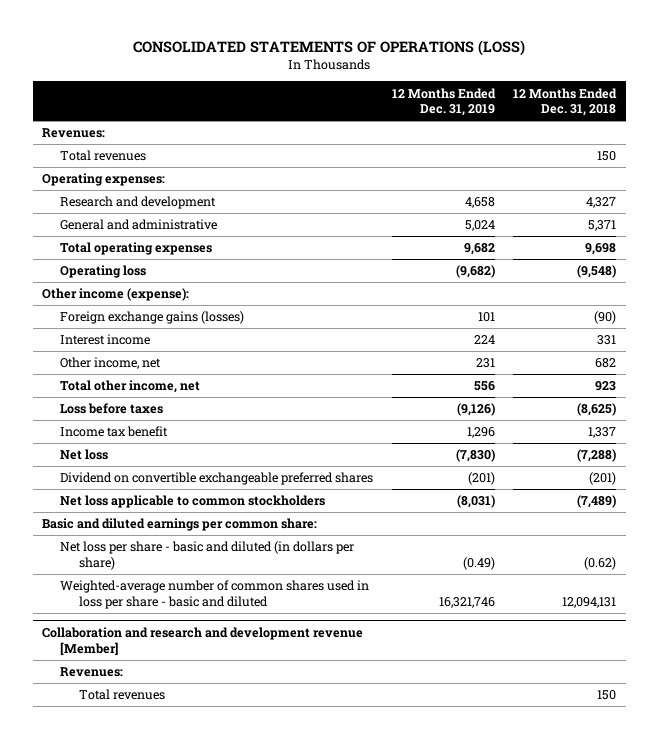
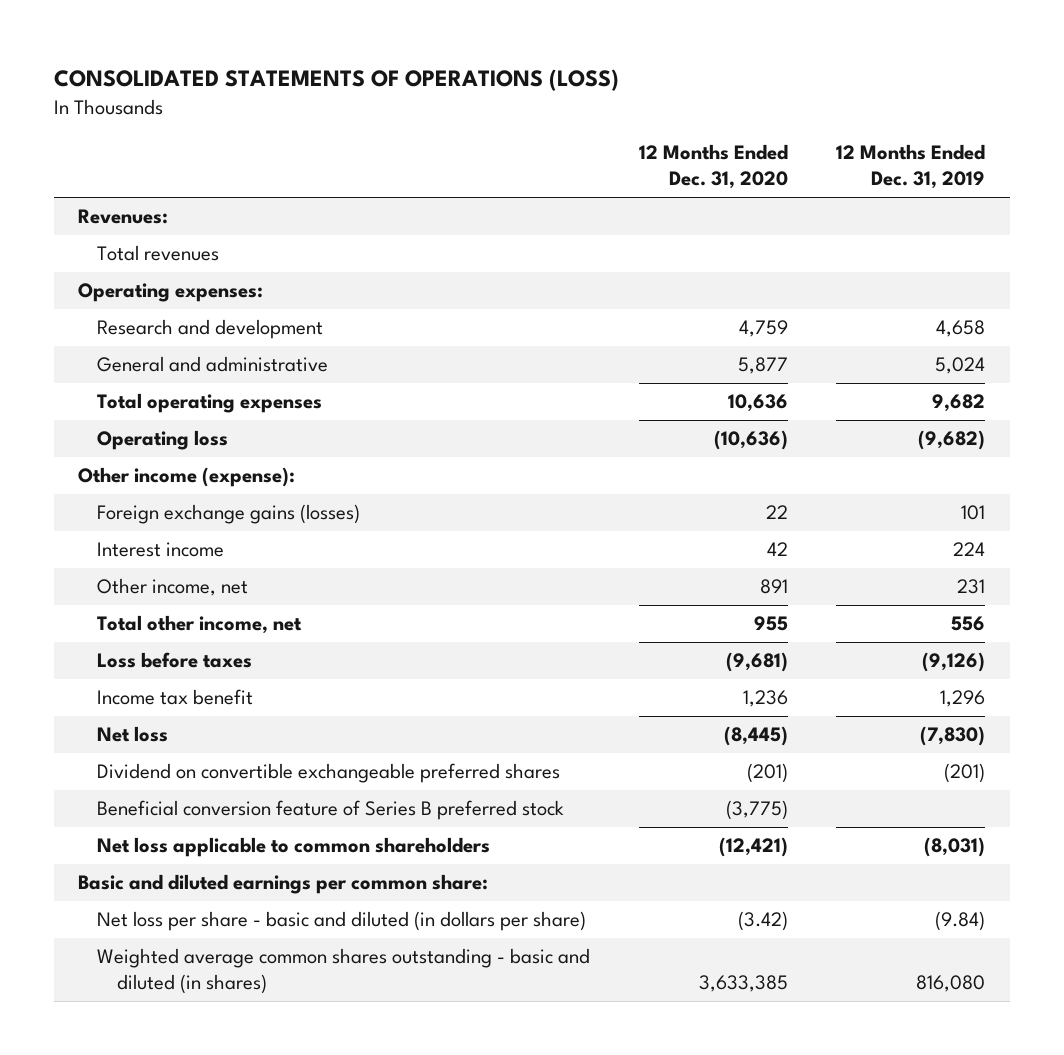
[513,87,618,117] 12 Months Ended Dec. 31, 2018 -> none
none -> [638,144,788,190] 12 Months Ended Dec. 31, 2020
none -> [97,800,565,821] Beneficial conversion feature of Series B preferred stock
[60,495,326,509] Net loss applicable to common stockholders -> [97,837,491,858] Net loss applicable to common shareholders
[41,626,363,656] Collaboration and research and development revenue [Member] -> none
[60,667,124,678] Revenues: -> none
[78,689,165,701] Total revenues -> none
[462,556,495,570] (0.49) -> [935,911,986,932] (9.84)
[60,580,370,609] Weighted-average number of common shares used in loss per share - basic and diluted -> [97,948,591,995] Weighted average common shares outstanding - basic and diluted (in shares)
[438,596,495,608] 16,321,746 -> [916,975,986,993] 816,080

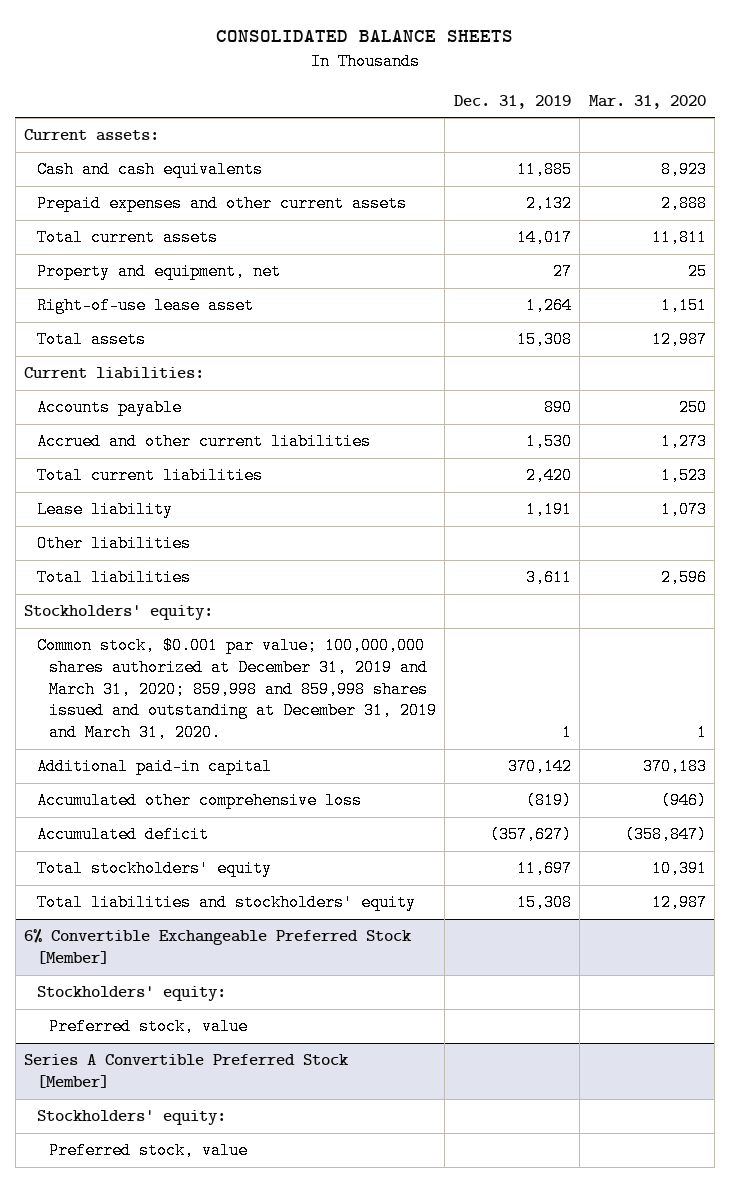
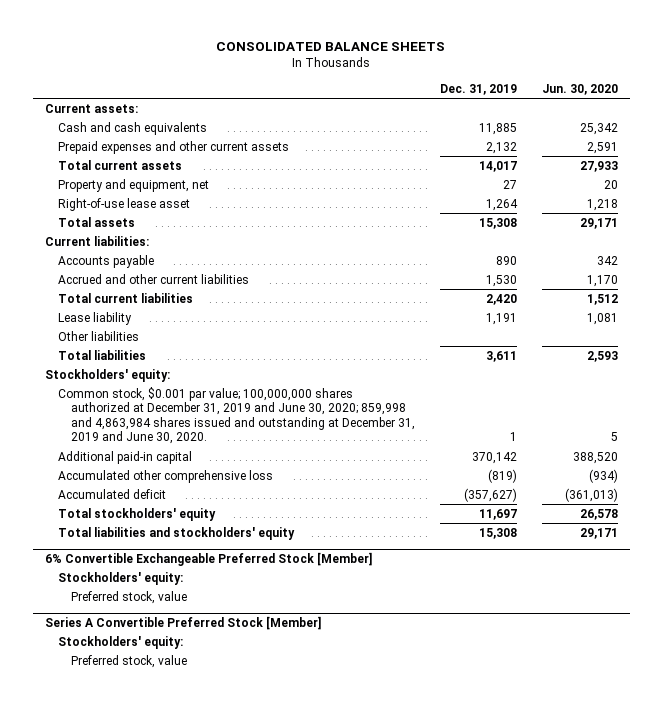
[588,94,706,109] Mar. 31, 2020 -> none
none -> [541,83,618,95] Jun. 30, 2020
[36,637,437,742] Common stock, $0.001 par value; 100,000,000 shares authorized at December 31, 2019 and March 31, 2020; 859,998 and 859,998 shares issued and outstanding at December 31, 2019 and March 31, 2020. -> [58,386,416,445] Common stock, $0.001 par value; 100,000,000 shares authorized at December 31, 2019 and June 30, 2020; 859,998 and 4,863,984 shares issued and outstanding at December 31, 2019 and June 30, 2020.

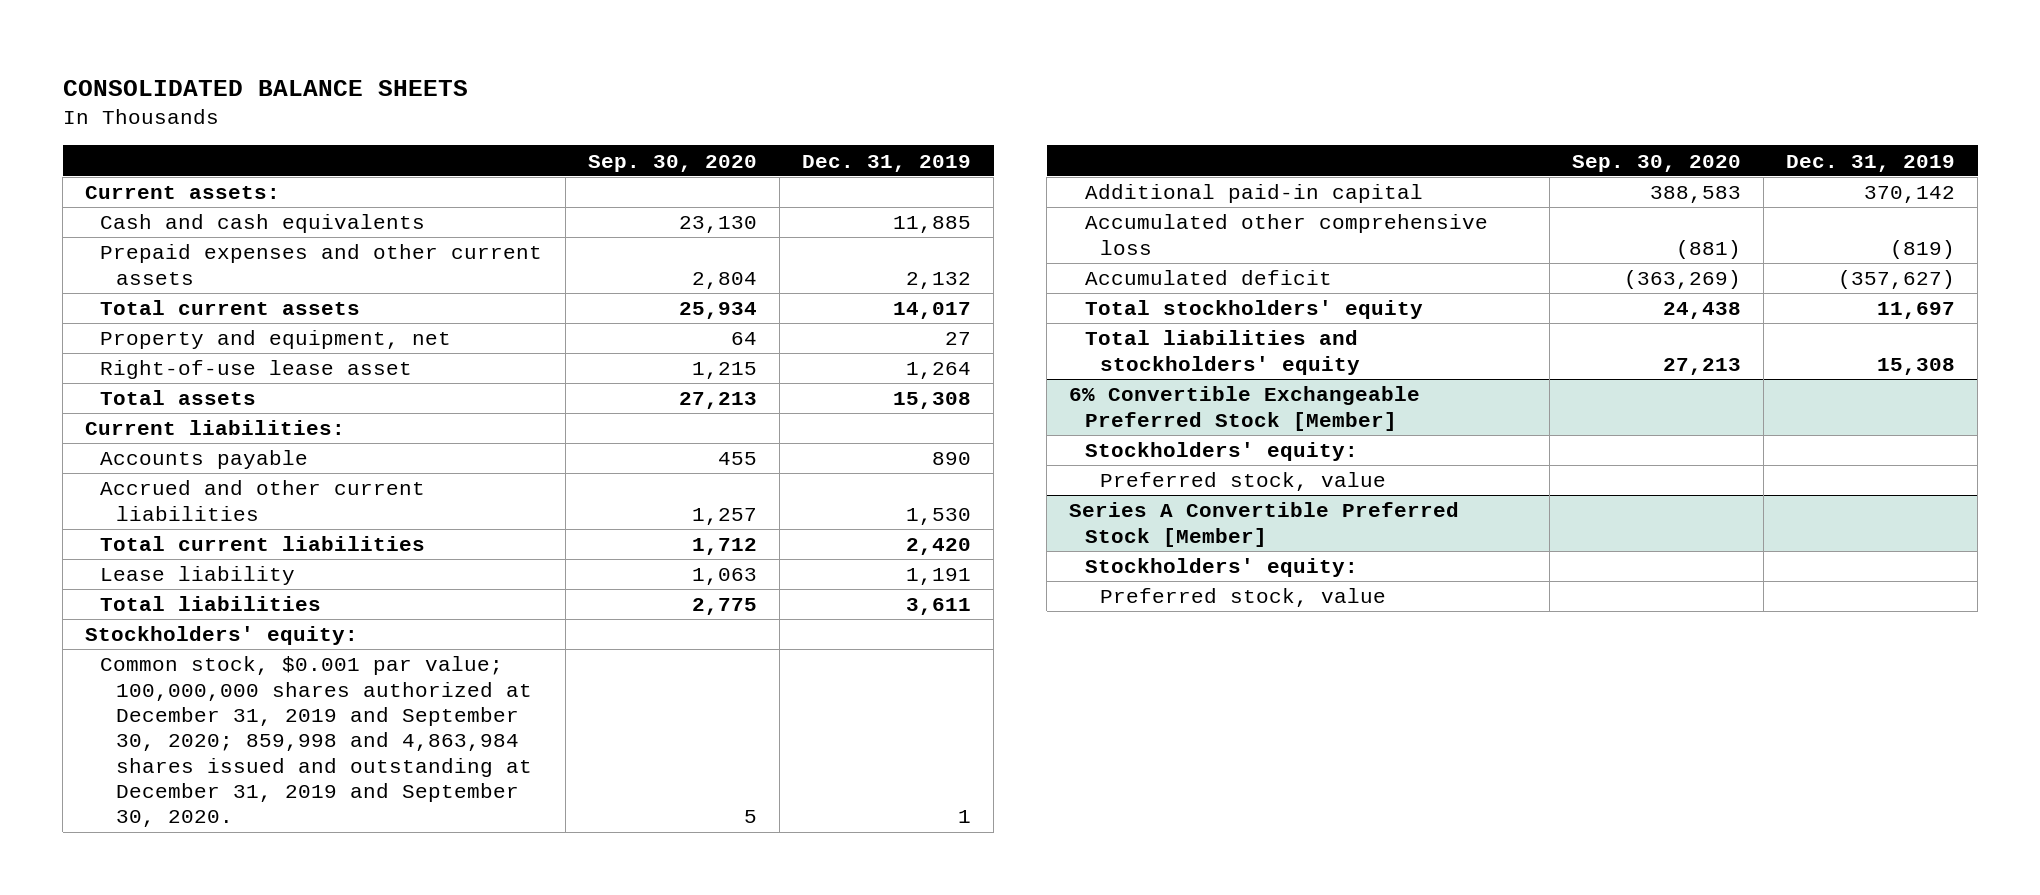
[541,83,618,95] Jun. 30, 2020 -> none
none -> [587,154,757,172] Sep. 30, 2020
[58,330,140,341] Other liabilities -> none
[58,386,416,445] Common stock, $0.001 par value; 100,000,000 shares authorized at December 31, 2019 and June 30, 2020; 859,998 and 4,863,984 shares issued and outstanding at December 31, 2019 and June 30, 2020. -> [100,656,532,828] Common stock, $0.001 par value; 100,000,000 shares authorized at December 31, 2019 and September 30, 2020; 859,998 and 4,863,984 shares issued and outstanding at December 31, 2019 and September 30, 2020.

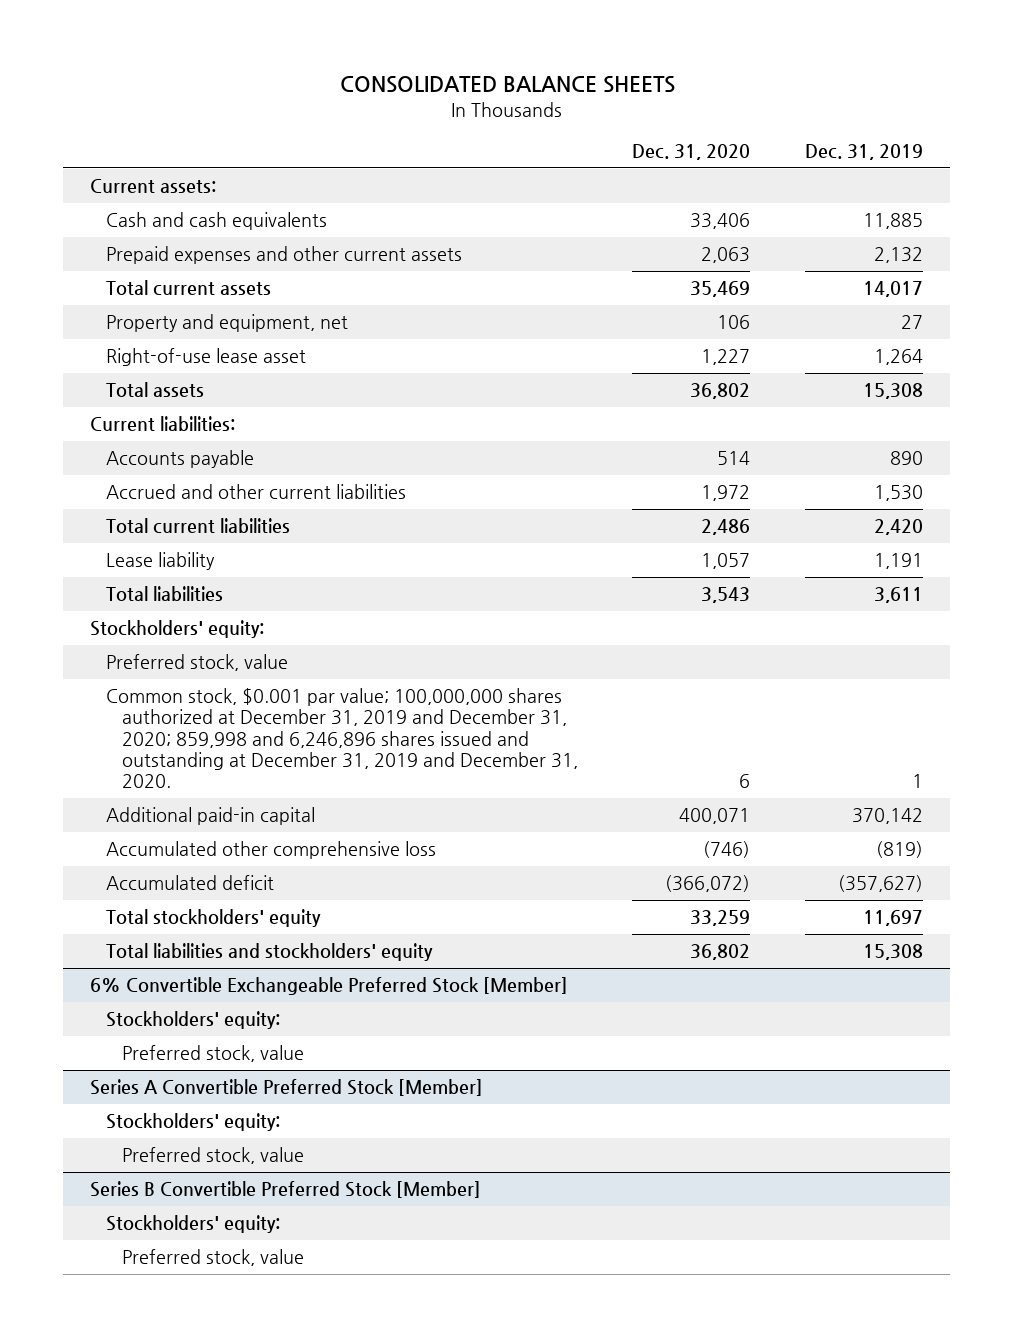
[587,154,757,172] Sep. 30, 2020 -> none
none -> [632,144,751,161] Dec. 31, 2020
none -> [106,654,289,672] Preferred stock, value
[100,656,532,828] Common stock, $0.001 par value; 100,000,000 shares authorized at December 31, 2019 and September 30, 2020; 859,998 and 4,863,984 shares issued and outstanding at December 31, 2019 and September 30, 2020. -> [106,688,578,789] Common stock, $0.001 par value; 100,000,000 shares authorized at December 31, 2019 and December 31, 2020; 859,998 and 6,246,896 shares issued and outstanding at December 31, 2019 and December 31, 2020.
none -> [90,1181,482,1199] Series B Convertible Preferred Stock [Member]
none -> [106,1215,281,1234] Stockholders' equity:
none -> [121,1249,304,1267] Preferred stock, value

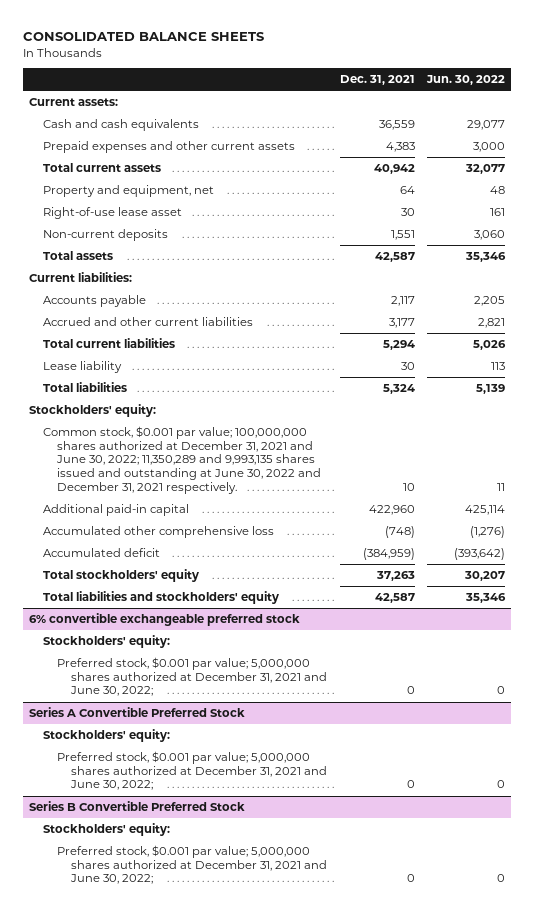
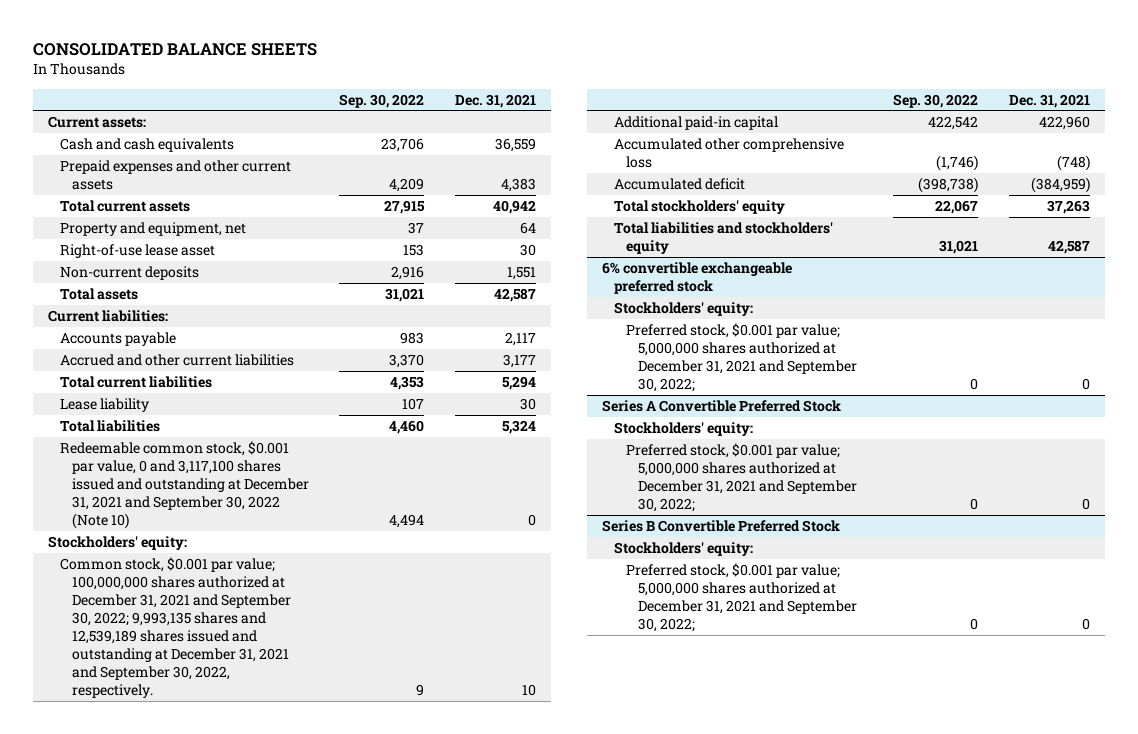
[425,75,505,86] Jun. 30, 2022 -> none
none -> [339,93,425,108] Sep. 30, 2022
none -> [60,440,309,530] Redeemable common stock, $0.001 par value, 0 and 3,117,100 shares issued and outstanding at December 31, 2021 and September 30, 2022 (Note 10)
[43,426,322,494] Common stock, $0.001 par value; 100,000,000 shares authorized at December 31, 2021 and June 30, 2022; 11,350,289 and 9,993,135 shares issued and outstanding at June 30, 2022 and December 31, 2021 respectively. -> [60,556,291,699] Common stock, $0.001 par value; 100,000,000 shares authorized at December 31, 2021 and September 30, 2022; 9,993,135 shares and 12,539,189 shares issued and outstanding at December 31, 2021 and September 30, 2022, respectively.
[57,657,328,697] Preferred stock, $0.001 par value; 5,000,000 shares authorized at December 31, 2021 and June 30, 2022; -> [625,322,857,393] Preferred stock, $0.001 par value; 5,000,000 shares authorized at December 31, 2021 and September 30, 2022;
[57,751,328,791] Preferred stock, $0.001 par value; 5,000,000 shares authorized at December 31, 2021 and June 30, 2022; -> [625,442,857,513] Preferred stock, $0.001 par value; 5,000,000 shares authorized at December 31, 2021 and September 30, 2022;
[57,845,328,885] Preferred stock, $0.001 par value; 5,000,000 shares authorized at December 31, 2021 and June 30, 2022; -> [625,562,857,633] Preferred stock, $0.001 par value; 5,000,000 shares authorized at December 31, 2021 and September 30, 2022;

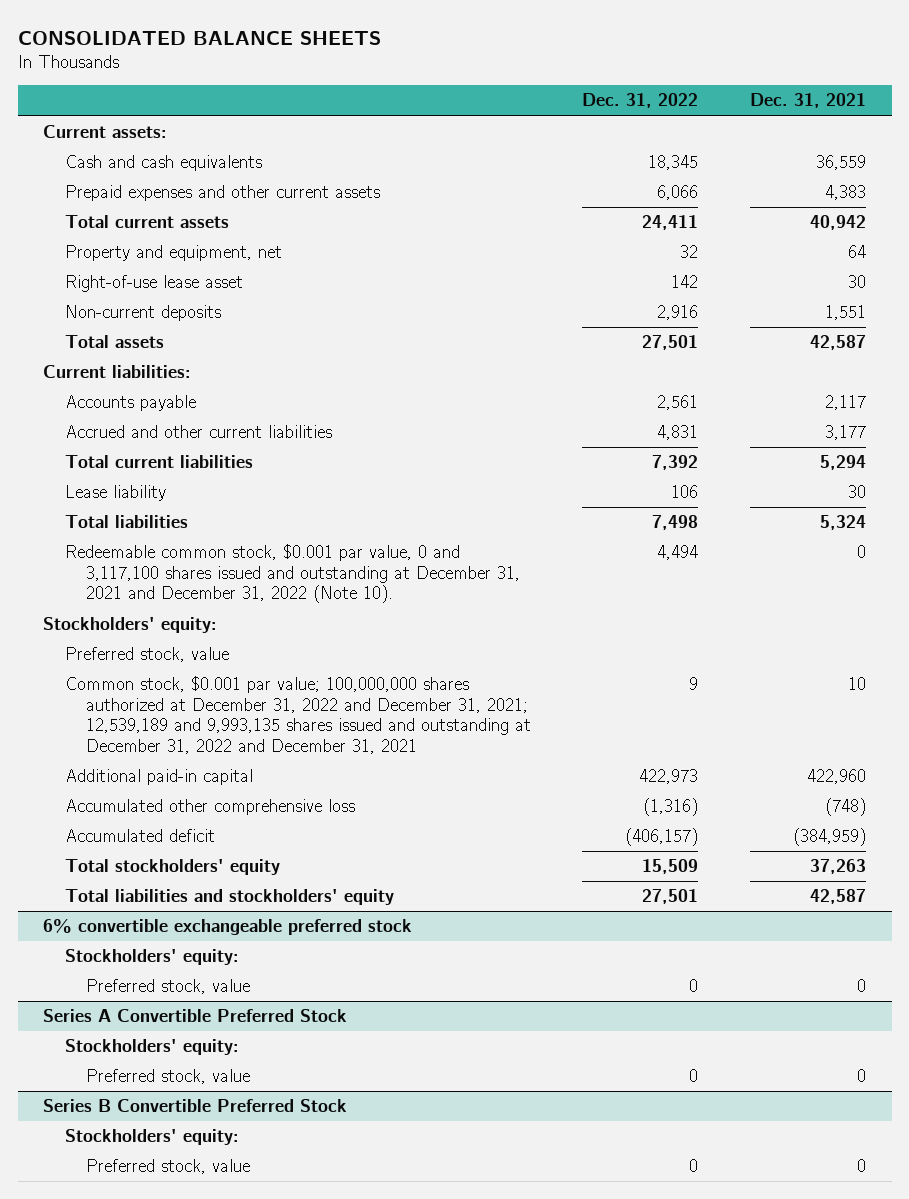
[339,93,425,108] Sep. 30, 2022 -> none
none -> [582,93,699,109] Dec. 31, 2022
[60,440,309,530] Redeemable common stock, $0.001 par value, 0 and 3,117,100 shares issued and outstanding at December 31, 2021 and September 30, 2022 (Note 10) -> [64,544,521,604] Redeemable common stock, $0.001 par value, 0 and 3,117,100 shares issued and outstanding at December 31, 2021 and December 31, 2022 (Note 10).
none -> [64,647,229,663] Preferred stock, value
[60,556,291,699] Common stock, $0.001 par value; 100,000,000 shares authorized at December 31, 2021 and September 30, 2022; 9,993,135 shares and 12,539,189 shares issued and outstanding at December 31, 2021 and September 30, 2022, respectively. -> [64,676,532,754] Common stock, $0.001 par value; 100,000,000 shares authorized at December 31, 2022 and December 31, 2021; 12,539,189 and 9,993,135 shares issued and outstanding at December 31, 2022 and December 31, 2021
[625,322,857,393] Preferred stock, $0.001 par value; 5,000,000 shares authorized at December 31, 2021 and September 30, 2022; -> [86,979,251,995] Preferred stock, value
[625,442,857,513] Preferred stock, $0.001 par value; 5,000,000 shares authorized at December 31, 2021 and September 30, 2022; -> [86,1069,251,1085] Preferred stock, value
[625,562,857,633] Preferred stock, $0.001 par value; 5,000,000 shares authorized at December 31, 2021 and September 30, 2022; -> [86,1159,251,1175] Preferred stock, value

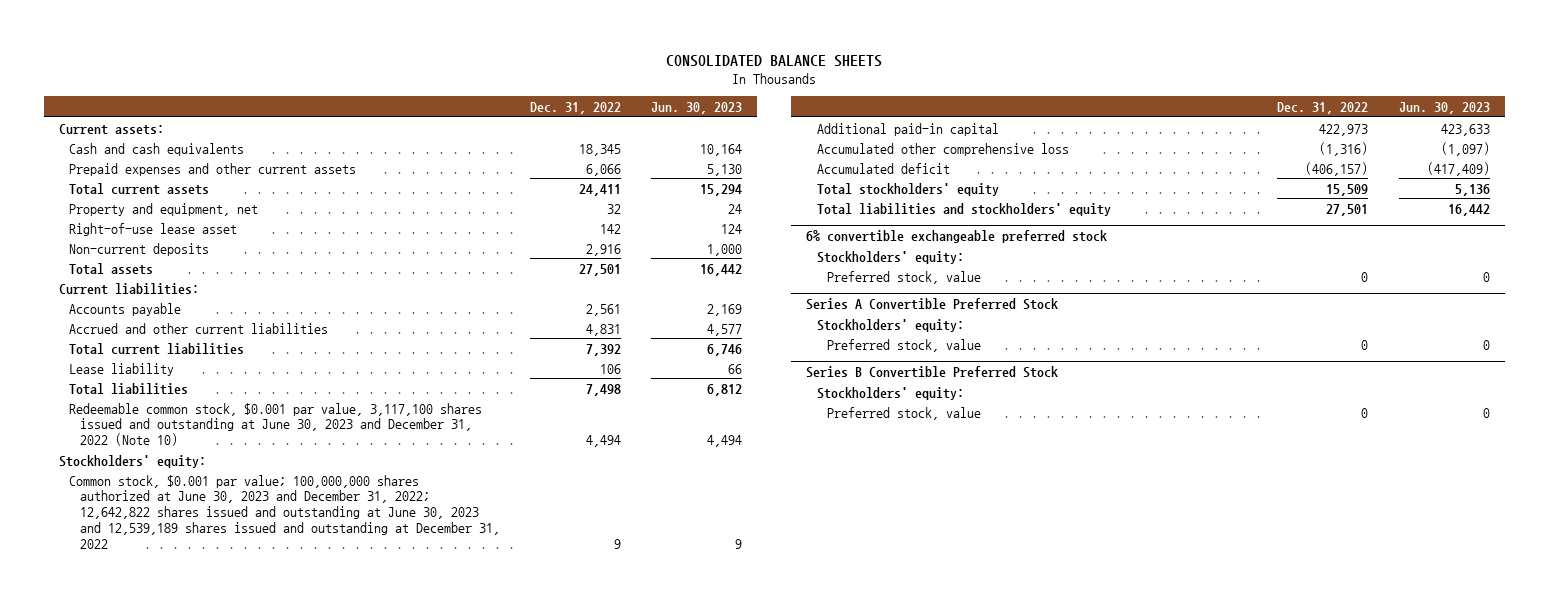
[749,93,866,109] Dec. 31, 2021 -> none
none -> [651,101,743,114] Jun. 30, 2023
[64,544,521,604] Redeemable common stock, $0.001 par value, 0 and 3,117,100 shares issued and outstanding at December 31, 2021 and December 31, 2022 (Note 10). -> [69,402,483,447] Redeemable common stock, $0.001 par value, 3,117,100 shares issued and outstanding at June 30, 2023 and December 31, 2022 (Note 10)
[64,647,229,663] Preferred stock, value -> none
[64,676,532,754] Common stock, $0.001 par value; 100,000,000 shares authorized at December 31, 2022 and December 31, 2021; 12,539,189 and 9,993,135 shares issued and outstanding at December 31, 2022 and December 31, 2021 -> [69,474,500,550] Common stock, $0.001 par value; 100,000,000 shares authorized at June 30, 2023 and December 31, 2022; 12,642,822 shares issued and outstanding at June 30, 2023 and 12,539,189 shares issued and outstanding at December 31, 2022

